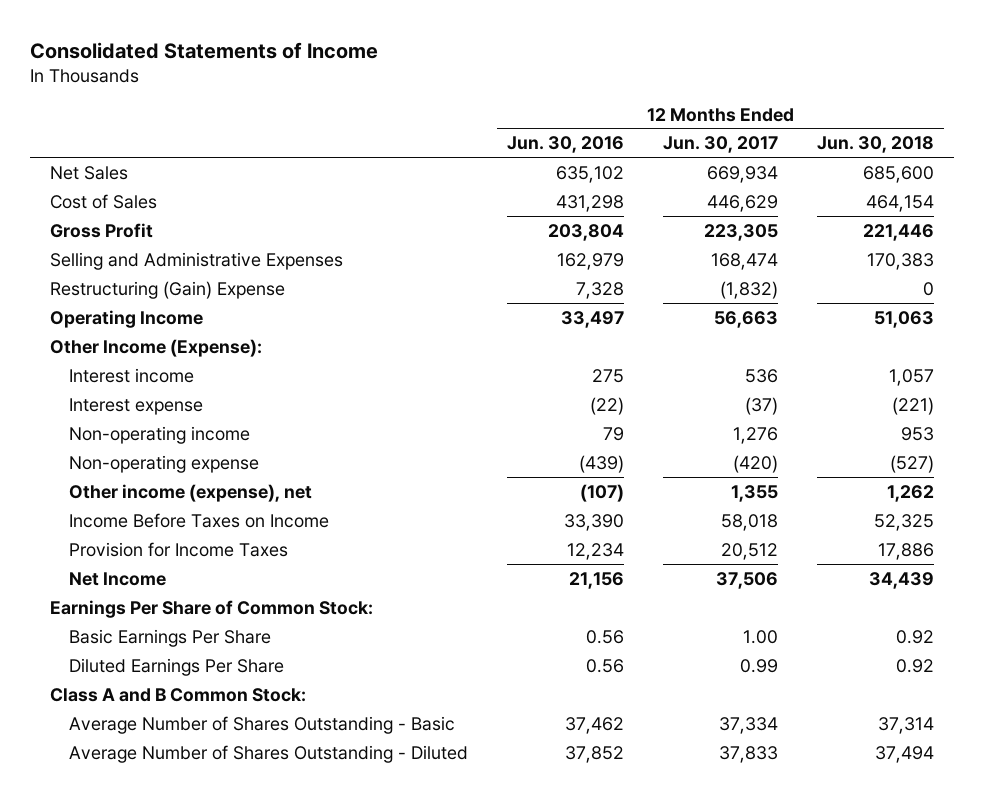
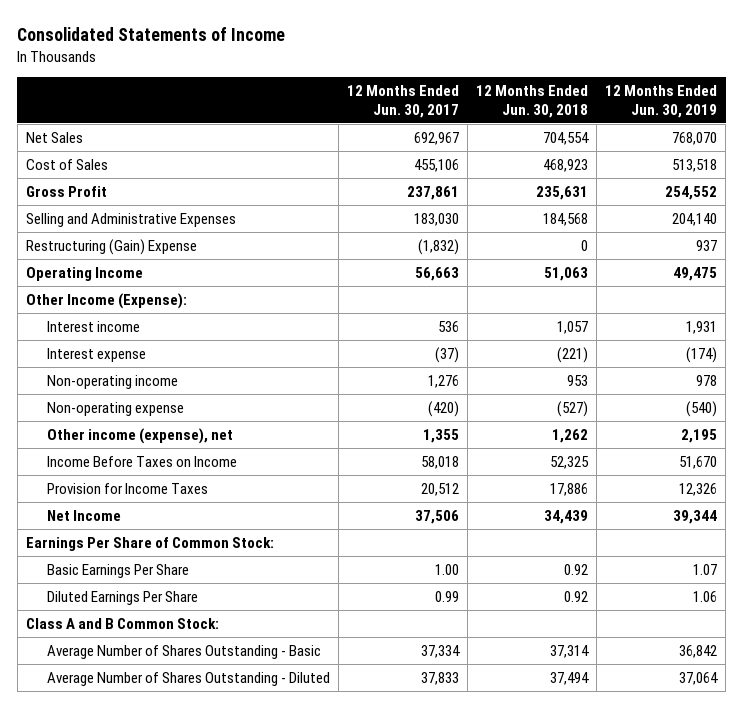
[507,136,625,154] Jun. 30, 2016 -> none
none -> [605,84,718,118] 12 Months Ended Jun. 30, 2019
[707,165,779,183] 669,934 -> [414,131,460,145] 692,967
[863,165,935,183] 685,600 -> [543,131,590,145] 704,554
[707,194,779,212] 446,629 -> [414,158,460,172] 455,106
[866,194,935,212] 464,154 -> [543,158,589,172] 468,923
[704,223,779,241] 223,305 -> [407,185,460,200] 237,861
[863,223,935,241] 221,446 -> [536,185,589,200] 235,631
[711,252,779,270] 168,474 -> [414,212,460,226] 183,030
[867,252,935,270] 170,383 -> [543,212,589,226] 184,568

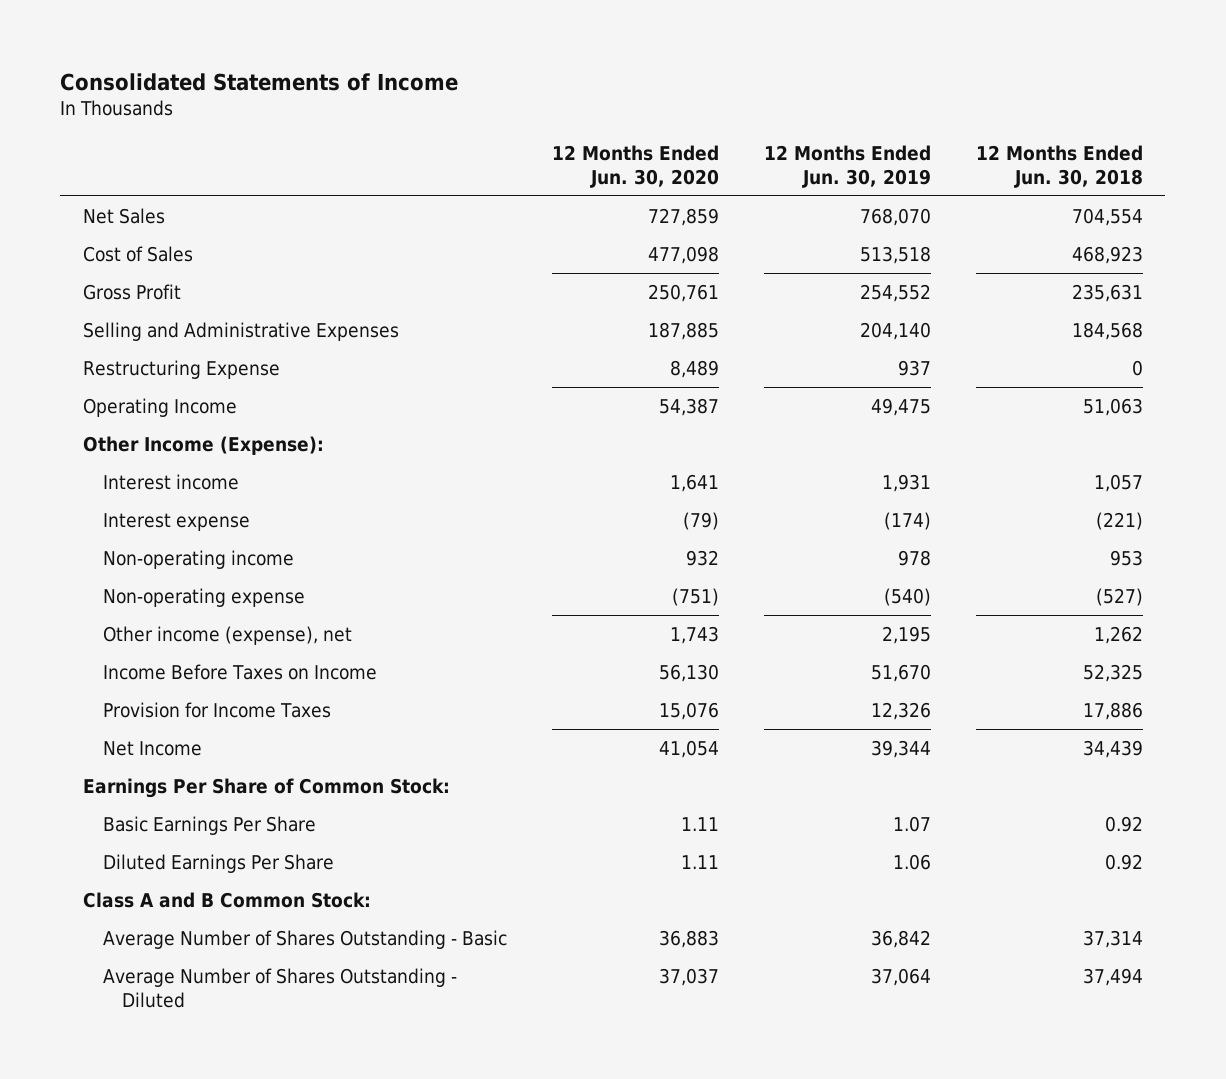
[347,84,460,118] 12 Months Ended Jun. 30, 2017 -> none
none -> [551,144,719,188] 12 Months Ended Jun. 30, 2020
[25,238,197,255] Restructuring (Gain) Expense -> [82,359,280,379] Restructuring Expense

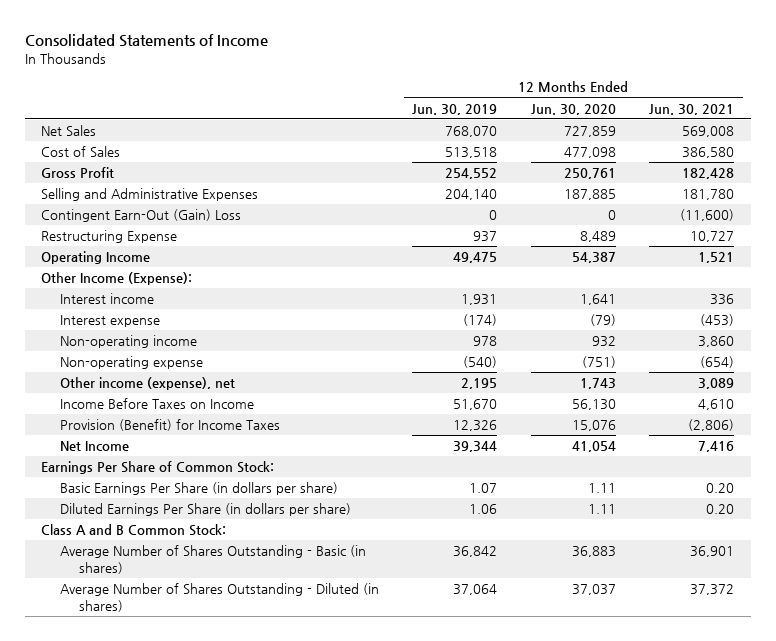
[975,144,1143,188] 12 Months Ended Jun. 30, 2018 -> none
none -> [649,103,735,115] Jun. 30, 2021
none -> [41,209,242,223] Contingent Earn-Out (Gain) Loss
[102,701,331,718] Provision for Income Taxes -> [60,419,281,432] Provision (Benefit) for Income Taxes
[102,815,316,835] Basic Earnings Per Share -> [60,482,339,496] Basic Earnings Per Share (in dollars per share)
[102,853,334,873] Diluted Earnings Per Share -> [60,503,352,517] Diluted Earnings Per Share (in dollars per share)
[102,929,507,949] Average Number of Shares Outstanding - Basic -> [60,545,367,575] Average Number of Shares Outstanding - Basic (in shares)
[102,967,457,1008] Average Number of Shares Outstanding - Diluted -> [60,583,380,613] Average Number of Shares Outstanding - Diluted (in shares)

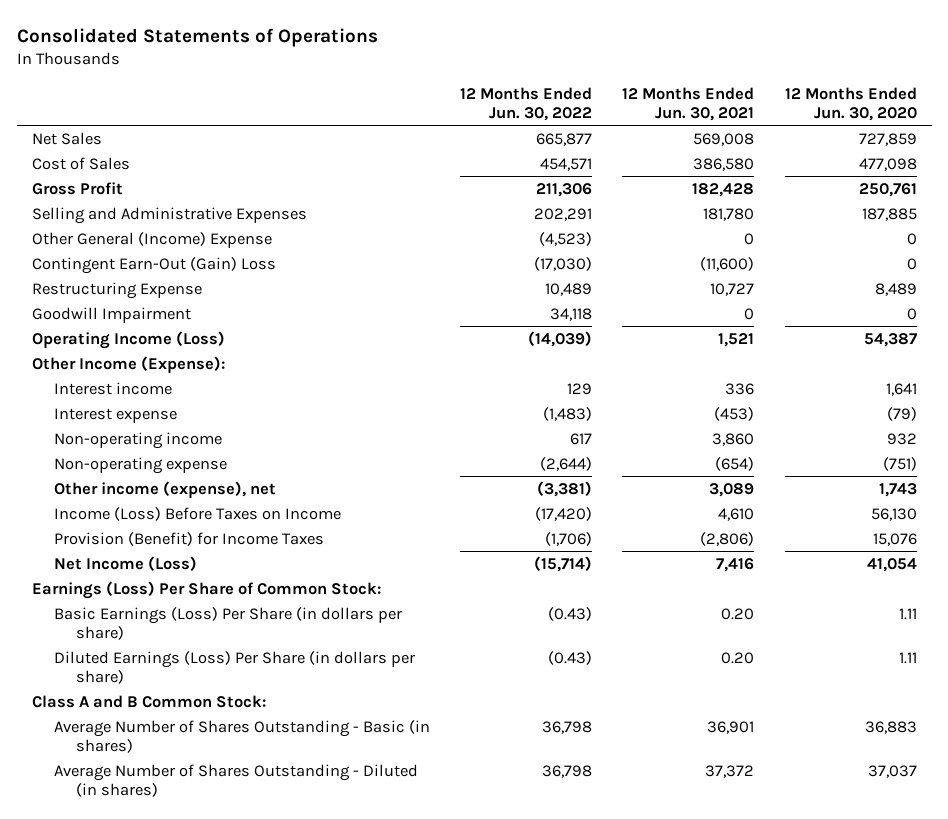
[24,34,268,48] Consolidated Statements of Income -> [16,28,378,48] Consolidated Statements of Operations
[412,103,498,115] Jun. 30, 2019 -> none
none -> [460,86,593,122] 12 Months Ended Jun. 30, 2022
none -> [31,231,272,248] Other General (Income) Expense
none -> [31,306,191,323] Goodwill Impairment
[41,251,151,265] Operating Income -> [31,330,225,349] Operating Income (Loss)
[60,398,255,410] Income Before Taxes on Income -> [54,506,342,521] Income (Loss) Before Taxes on Income
[60,441,130,452] Net Income -> [54,555,198,571] Net Income (Loss)
[41,461,275,475] Earnings Per Share of Common Stock: -> [31,580,381,599] Earnings (Loss) Per Share of Common Stock:
[60,482,339,496] Basic Earnings Per Share (in dollars per share) -> [54,606,403,641] Basic Earnings (Loss) Per Share (in dollars per share)
[60,503,352,517] Diluted Earnings Per Share (in dollars per share) -> [54,650,416,685] Diluted Earnings (Loss) Per Share (in dollars per share)

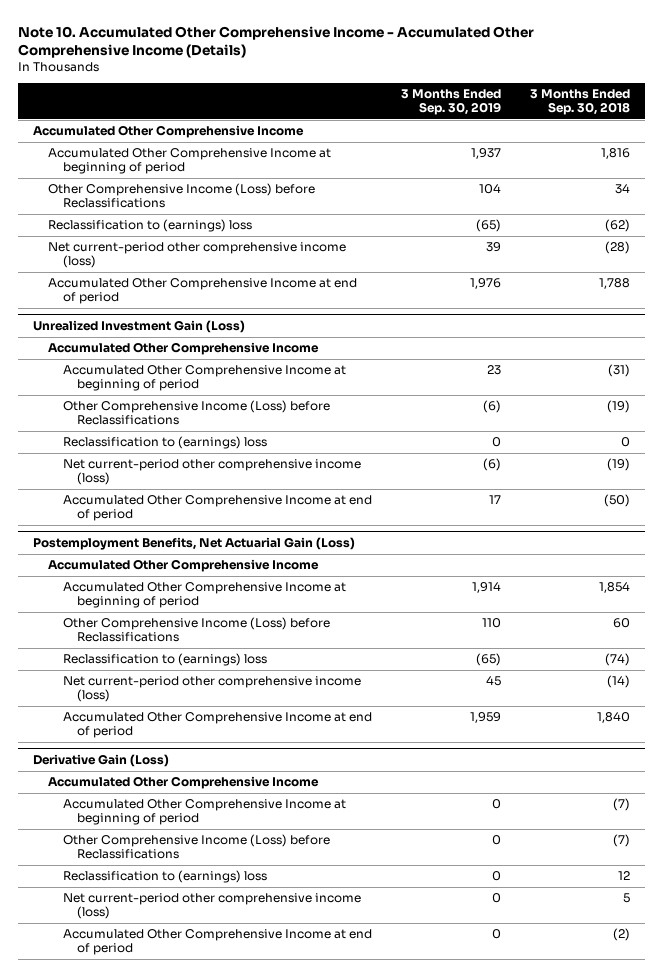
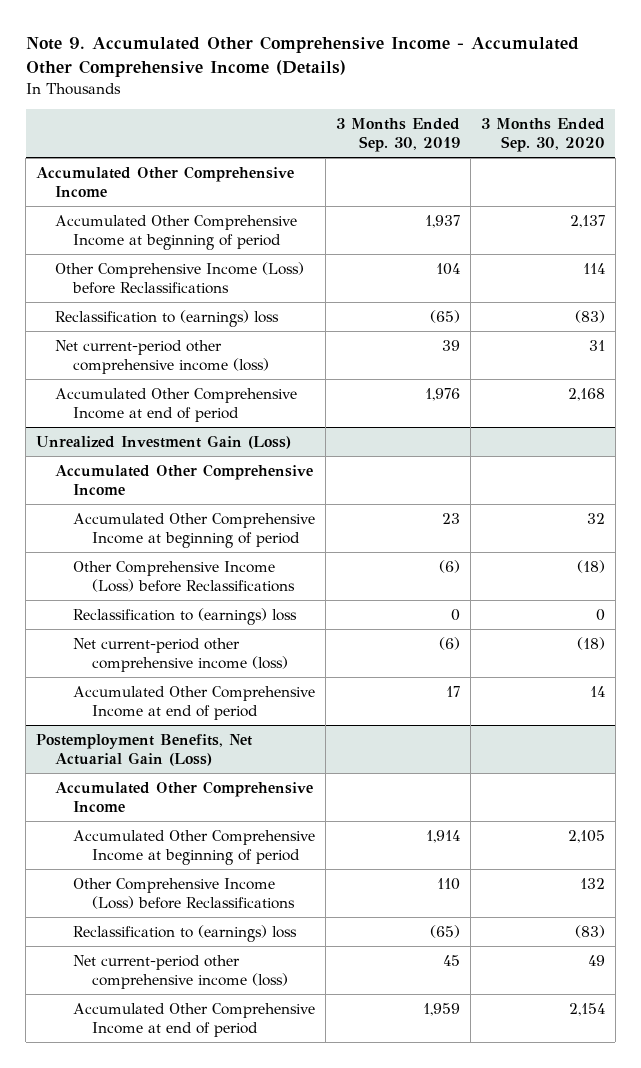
[18,25,535,58] Note 10. Accumulated Other Comprehensive Income - Accumulated Other Comprehensive Income (Details) -> [25,36,579,78] Note 9. Accumulated Other Comprehensive Income - Accumulated Other Comprehensive Income (Details)
[530,89,631,116] 3 Months Ended Sep. 30, 2018 -> none
none -> [480,117,605,153] 3 Months Ended Sep. 30, 2020
[32,754,169,768] Derivative Gain (Loss) -> none
[47,776,319,790] Accumulated Other Comprehensive Income -> none
[62,799,346,826] Accumulated Other Comprehensive Income at beginning of period -> none
[62,834,330,860] Other Comprehensive Income (Loss) before Reclassifications -> none
[62,870,267,884] Reclassification to (earnings) loss -> none
[62,893,361,920] Net current-period other comprehensive income (loss) -> none
[62,929,372,956] Accumulated Other Comprehensive Income at end of period -> none

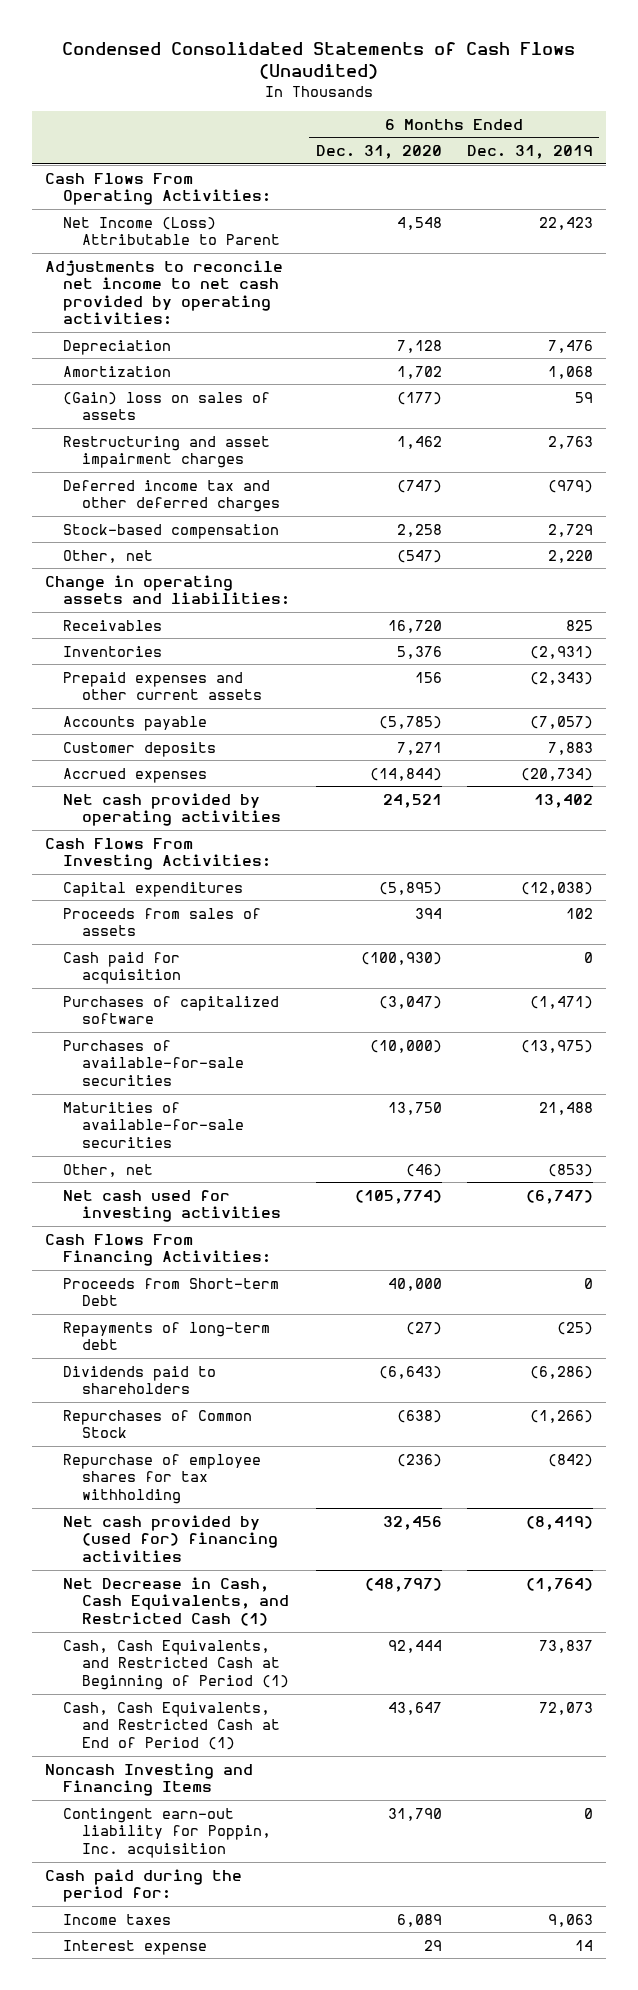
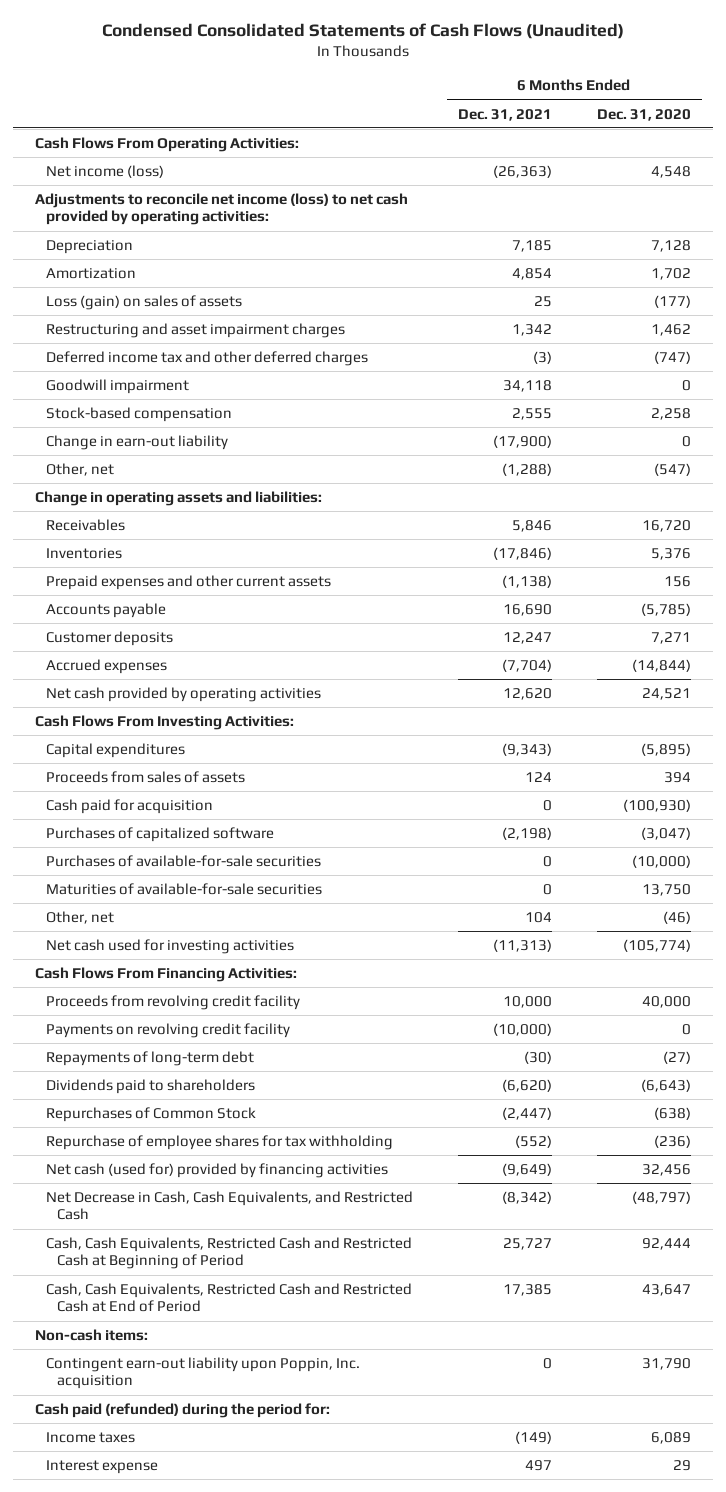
[466,145,593,160] Dec. 31, 2019 -> none
none -> [457,108,552,121] Dec. 31, 2021
[63,216,280,246] Net Income (Loss) Attributable to Parent -> [46,165,165,179] Net income (loss)
[44,259,283,326] Adjustments to reconcile net income to net cash provided by operating activities: -> [34,193,408,226] Adjustments to reconcile net income (loss) to net cash provided by operating activities:
[63,391,271,421] (Gain) loss on sales of assets -> [46,295,243,311] Loss (gain) on sales of assets
none -> [46,379,190,395] Goodwill impairment
none -> [46,435,229,451] Change in earn-out liability
[63,1277,280,1307] Proceeds from Short-term Debt -> [46,995,301,1011] Proceeds from revolving credit facility
none -> [46,1023,291,1039] Payments on revolving credit facility
[63,1514,278,1562] Net cash provided by (used for) financing activities -> [46,1163,389,1179] Net cash (used for) provided by financing activities
[63,1576,289,1626] Net Decrease in Cash, Cash Equivalents, and Restricted Cash (1) -> [46,1191,414,1221] Net Decrease in Cash, Cash Equivalents, and Restricted Cash
[63,1639,289,1690] Cash, Cash Equivalents, and Restricted Cash at Beginning of Period (1) -> [46,1237,413,1270] Cash, Cash Equivalents, Restricted Cash and Restricted Cash at Beginning of Period
[63,1701,280,1750] Cash, Cash Equivalents, and Restricted Cash at End of Period (1) -> [46,1283,413,1313] Cash, Cash Equivalents, Restricted Cash and Restricted Cash at End of Period
[44,1762,253,1797] Noncash Investing and Financing Items -> [34,1329,148,1342] Non-cash items:
[63,1807,271,1858] Contingent earn-out liability for Poppin, Inc. acquisition -> [46,1357,361,1390] Contingent earn-out liability upon Poppin, Inc. acquisition
[44,1868,242,1903] Cash paid during the period for: -> [34,1403,330,1419] Cash paid (refunded) during the period for:

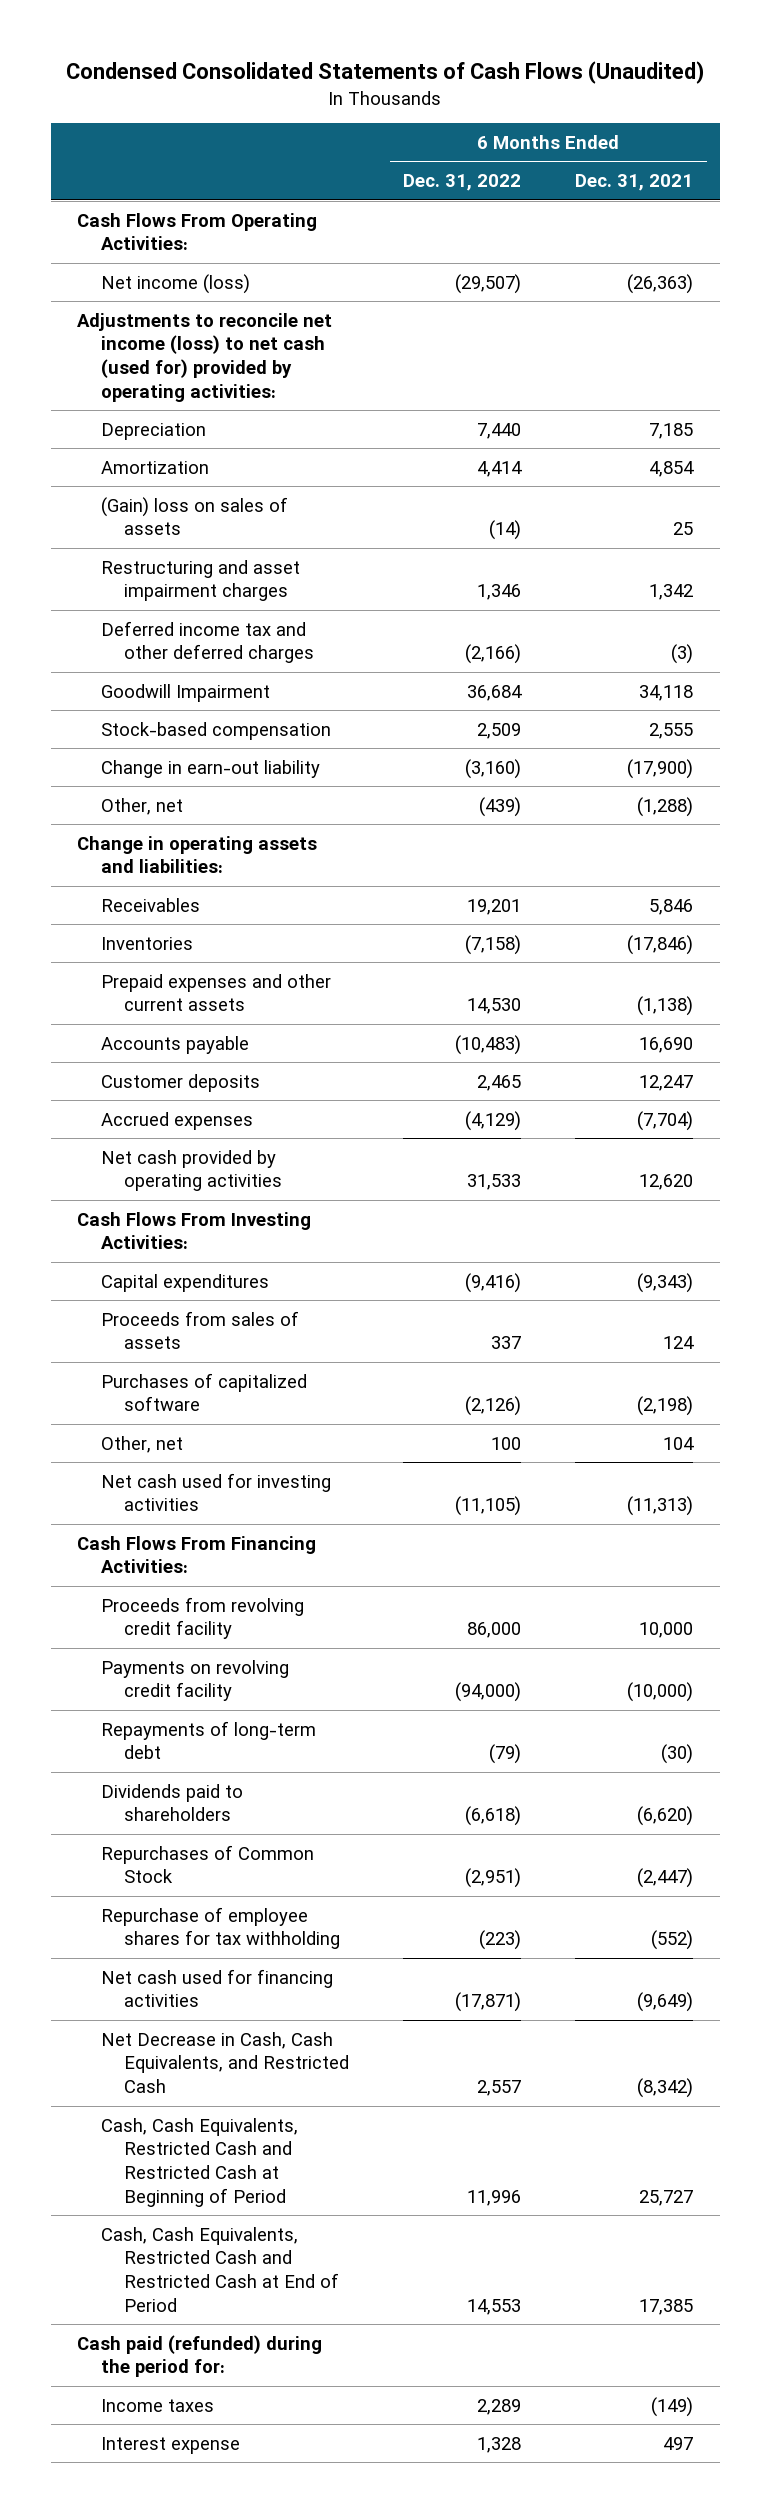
[596,108,691,121] Dec. 31, 2020 -> none
none -> [403,174,522,192] Dec. 31, 2022
[34,193,408,226] Adjustments to reconcile net income (loss) to net cash provided by operating activities: -> [77,312,333,402] Adjustments to reconcile net income (loss) to net cash (used for) provided by operating activities:
[46,295,243,311] Loss (gain) on sales of assets -> [100,496,288,536] (Gain) loss on sales of assets
[46,379,190,395] Goodwill impairment -> [100,683,270,702] Goodwill Impairment
[46,799,214,815] Cash paid for acquisition -> none
[46,855,322,868] Purchases of available-for-sale securities -> none
[46,883,323,896] Maturities of available-for-sale securities -> none
[46,1163,389,1179] Net cash (used for) provided by financing activities -> [100,1968,333,2008] Net cash used for financing activities
[34,1329,148,1342] Non-cash items: -> none
[46,1357,361,1390] Contingent earn-out liability upon Poppin, Inc. acquisition -> none

